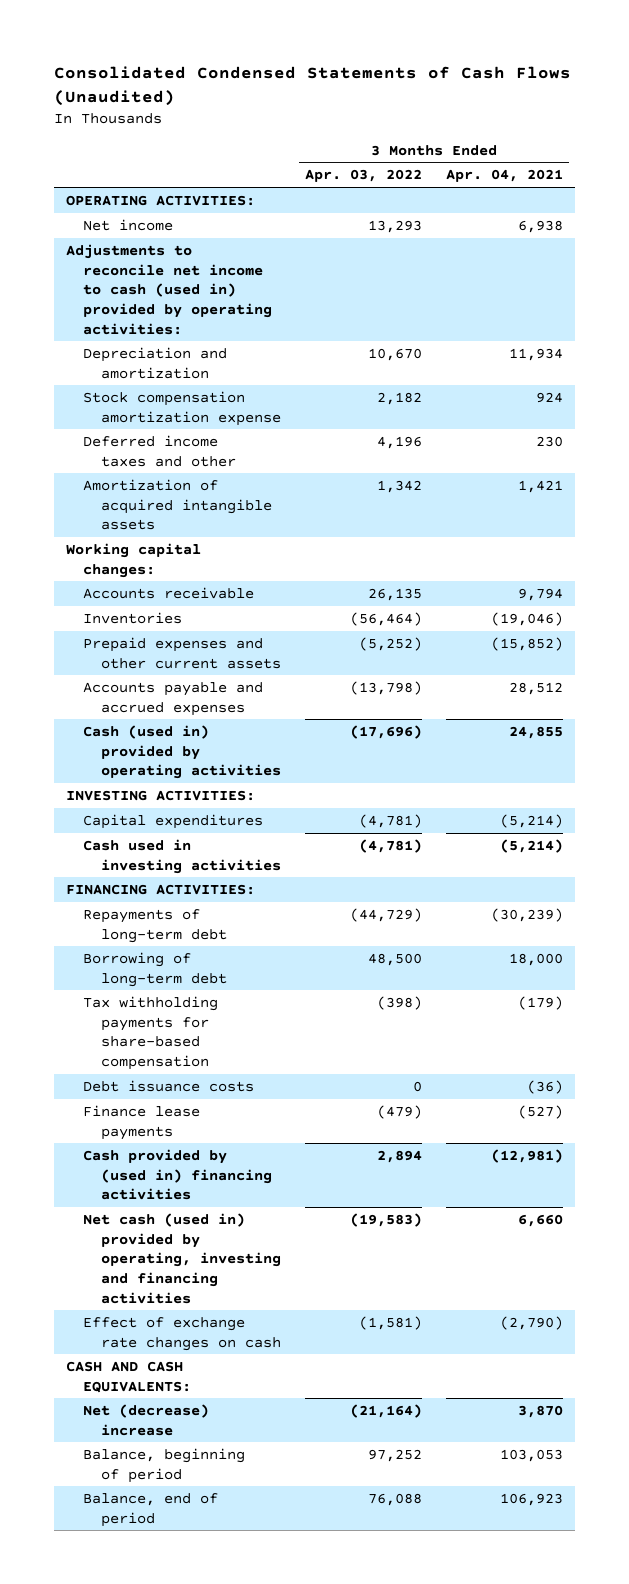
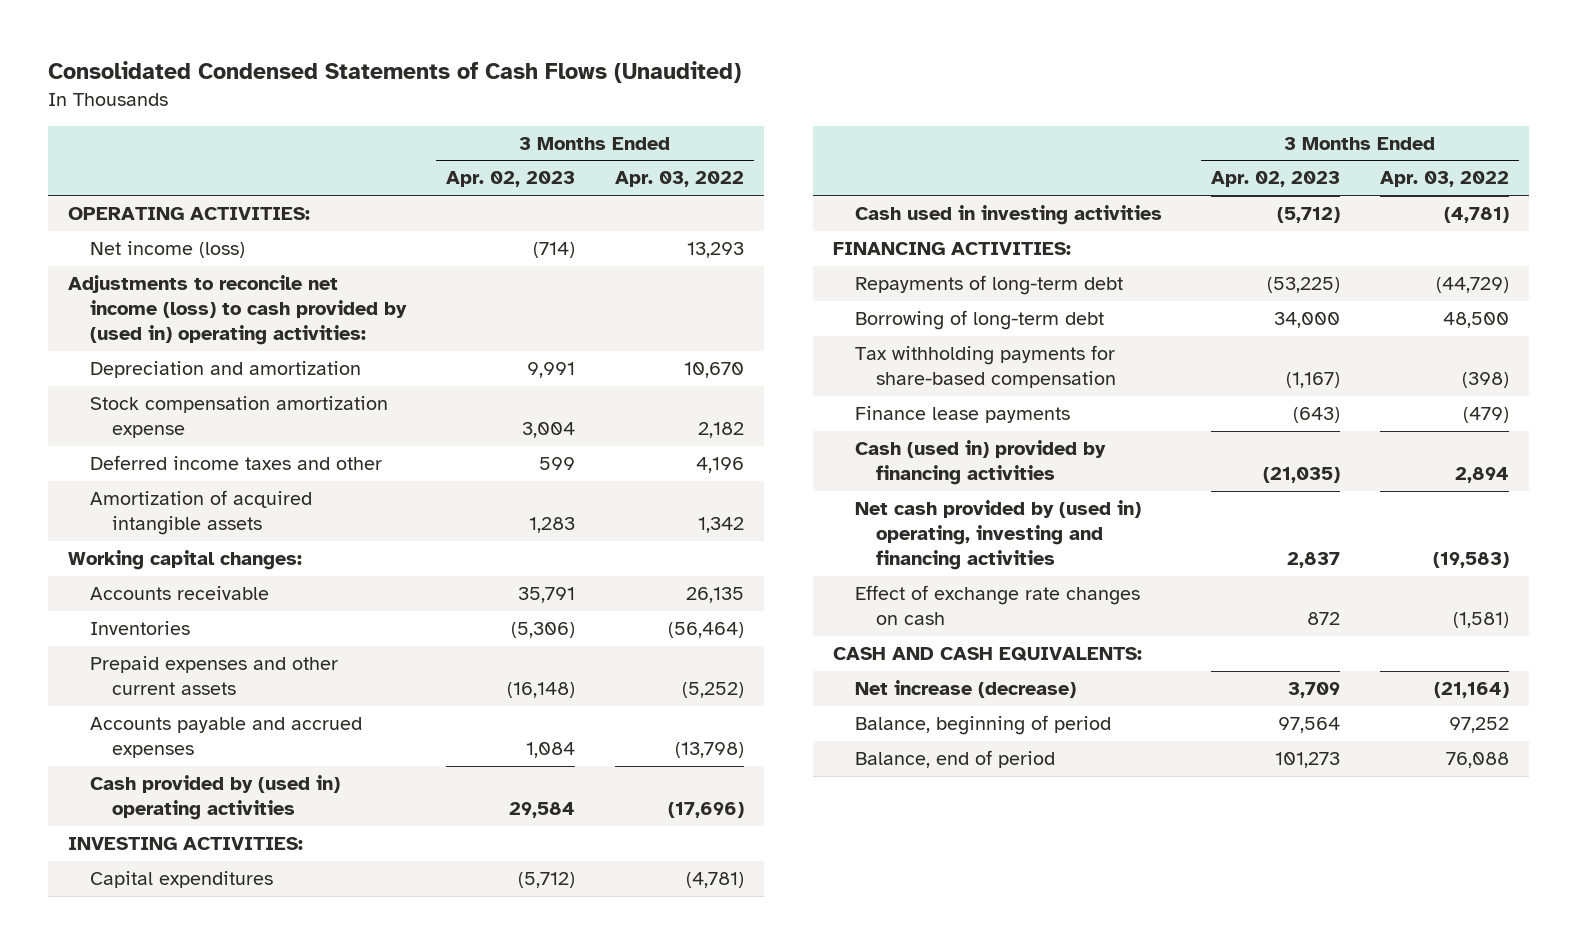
[446,169,564,183] Apr. 04, 2021 -> none
none -> [445,171,575,188] Apr. 02, 2023
[83,218,174,231] Net income -> [89,241,245,259] Net income (loss)
[65,243,273,335] Adjustments to reconcile net income to cash (used in) provided by operating activities: -> [68,275,407,346] Adjustments to reconcile net income (loss) to cash provided by (used in) operating activities:
[83,724,281,780] Cash (used in) provided by operating activities -> [89,775,340,821] Cash provided by (used in) operating activities
[83,1079,255,1092] Debt issuance costs -> none
[83,1148,272,1201] Cash provided by (used in) financing activities -> [854,440,1106,486] Cash (used in) provided by financing activities
[83,1212,281,1304] Net cash (used in) provided by operating, investing and financing activities -> [854,500,1141,571] Net cash provided by (used in) operating, investing and financing activities
[83,1403,210,1436] Net (decrease) increase -> [854,680,1076,699] Net increase (decrease)

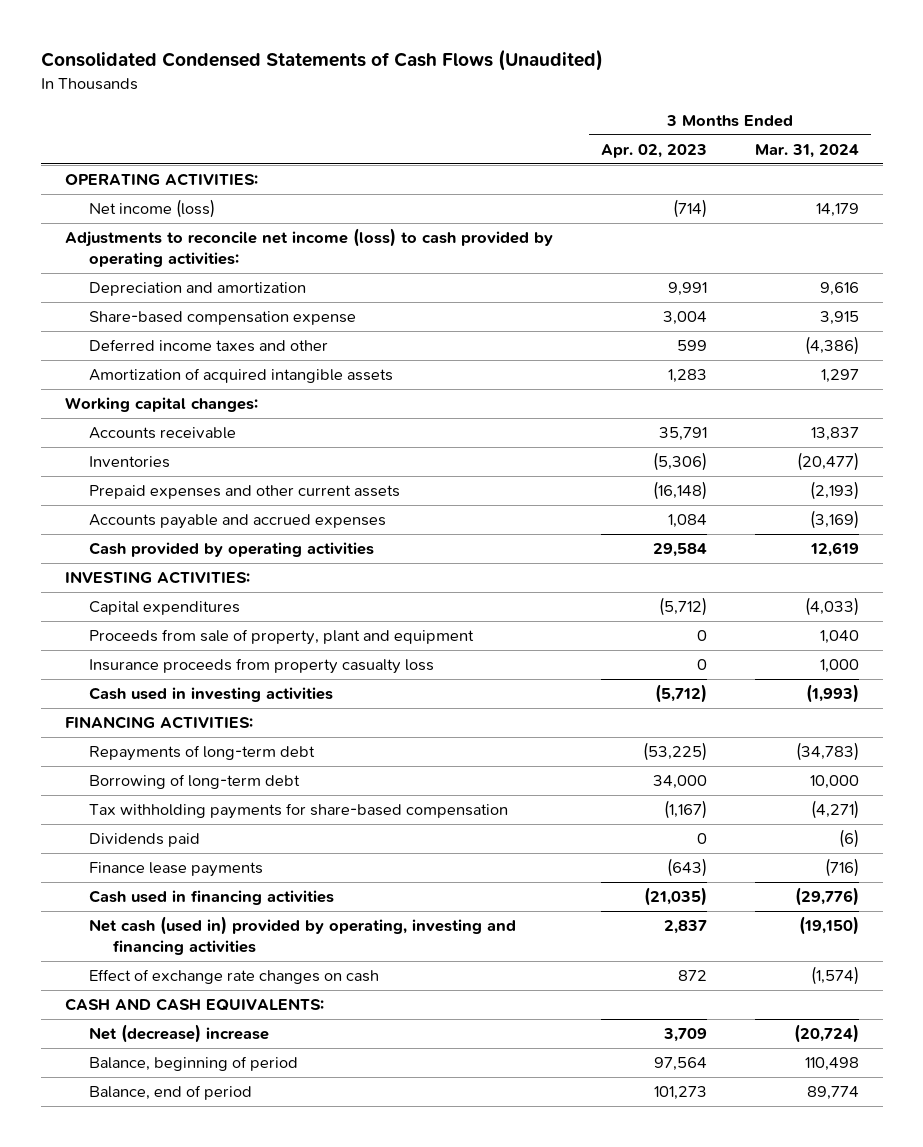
[614,171,744,188] Apr. 03, 2022 -> none
none -> [754,143,859,158] Mar. 31, 2024
[68,275,407,346] Adjustments to reconcile net income (loss) to cash provided by (used in) operating activities: -> [64,228,553,267] Adjustments to reconcile net income (loss) to cash provided by operating activities:
[89,396,388,439] Stock compensation amortization expense -> [88,311,356,326] Share-based compensation expense
[89,775,340,821] Cash provided by (used in) operating activities -> [88,542,374,558] Cash provided by operating activities
none -> [88,629,474,646] Proceeds from sale of property, plant and equipment
none -> [88,658,434,675] Insurance proceeds from property casualty loss
none -> [88,833,200,848] Dividends paid
[854,440,1106,486] Cash (used in) provided by financing activities -> [88,890,334,906] Cash used in financing activities
[854,500,1141,571] Net cash provided by (used in) operating, investing and financing activities -> [88,916,516,955] Net cash (used in) provided by operating, investing and financing activities
[854,680,1076,699] Net increase (decrease) -> [88,1024,269,1044] Net (decrease) increase

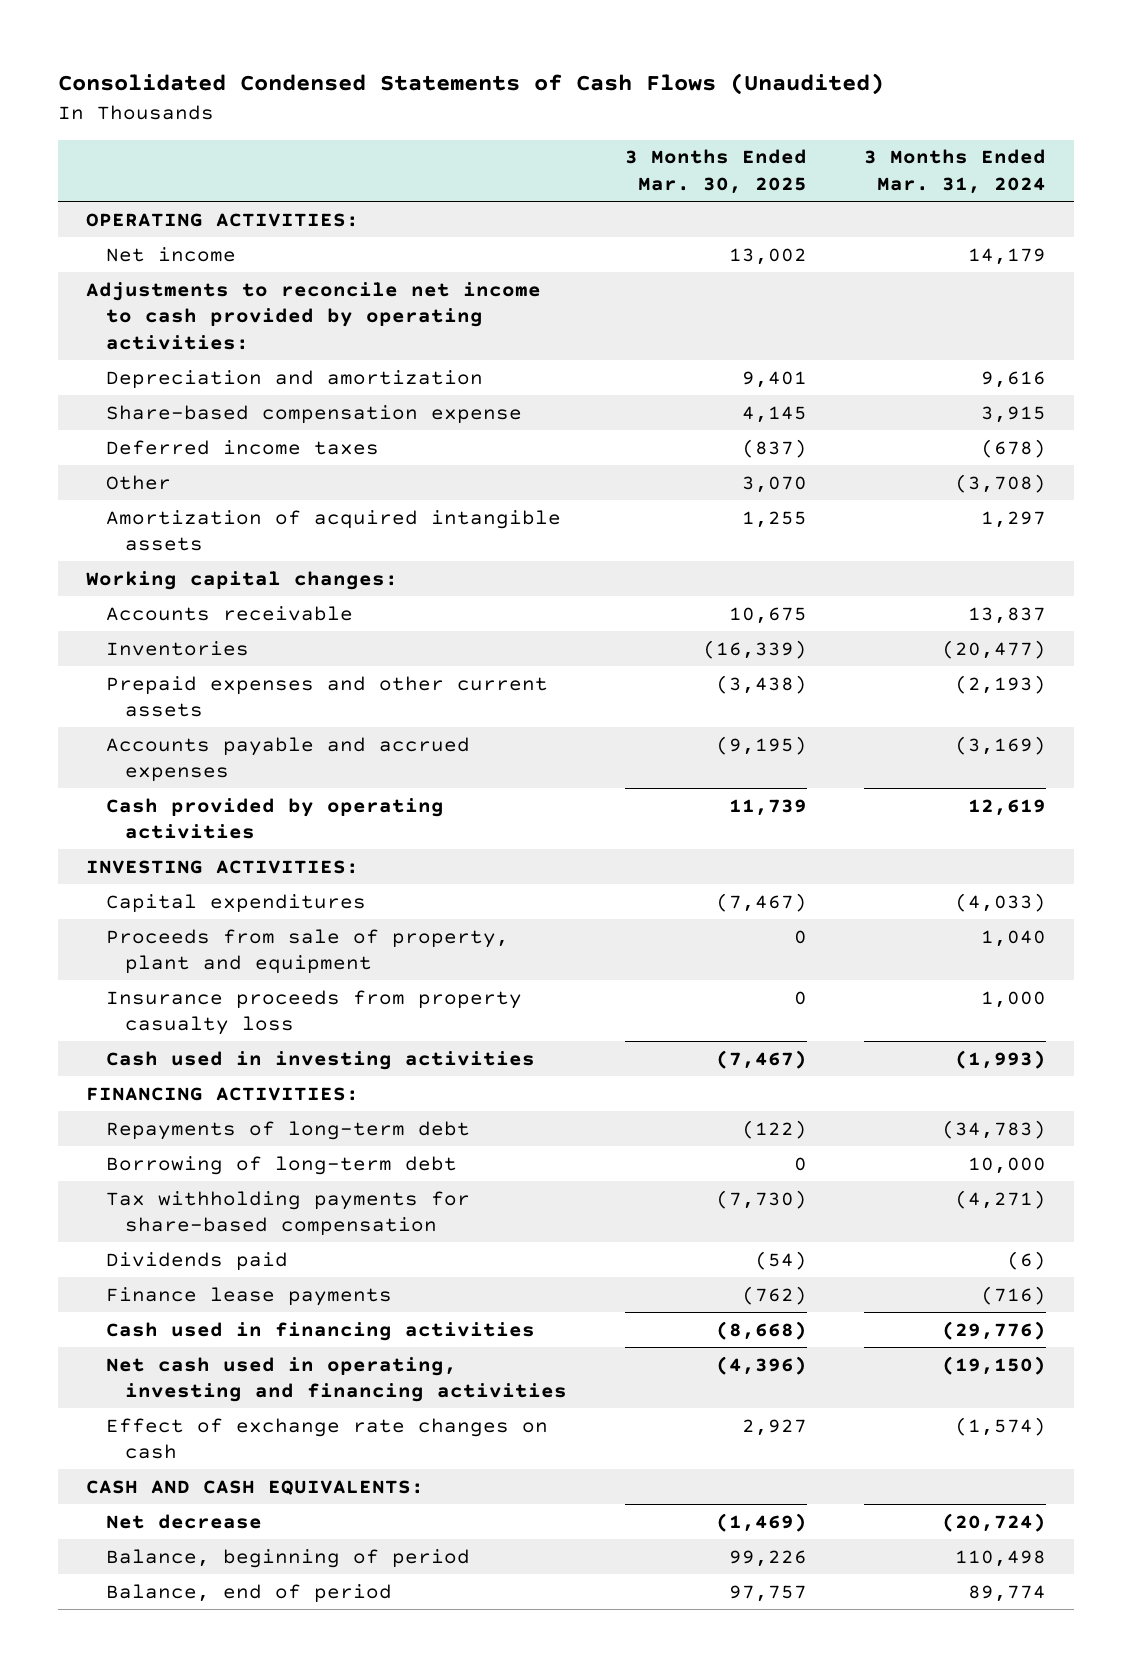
[600,143,707,158] Apr. 02, 2023 -> none
none -> [624,149,807,194] 3 Months Ended Mar. 30, 2025
[88,199,215,219] Net income (loss) -> [105,246,236,262] Net income
[64,228,553,267] Adjustments to reconcile net income (loss) to cash provided by operating activities: -> [86,281,542,350] Adjustments to reconcile net income to cash provided by operating activities:
none -> [105,439,379,455] Deferred income taxes
[88,339,328,353] Deferred income taxes and other -> [105,474,171,490] Other
[804,336,859,356] (4,386) -> [954,473,1046,493] (3,708)
[88,916,516,955] Net cash (used in) provided by operating, investing and financing activities -> [105,1356,568,1403] Net cash used in operating, investing and financing activities
[88,1024,269,1044] Net (decrease) increase -> [105,1513,262,1529] Net decrease

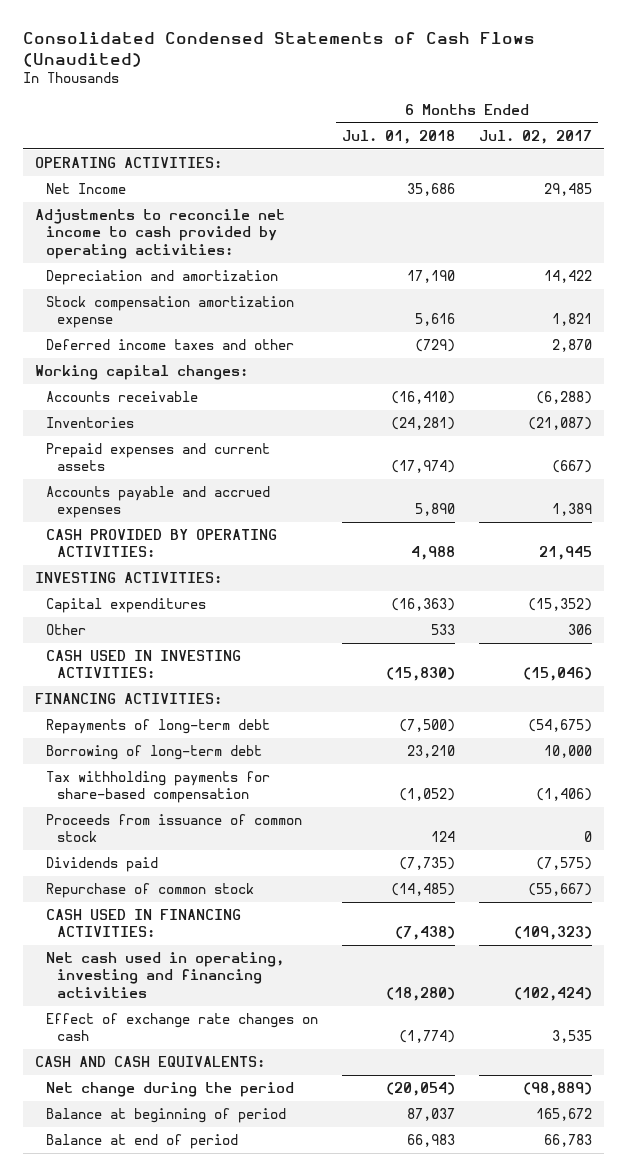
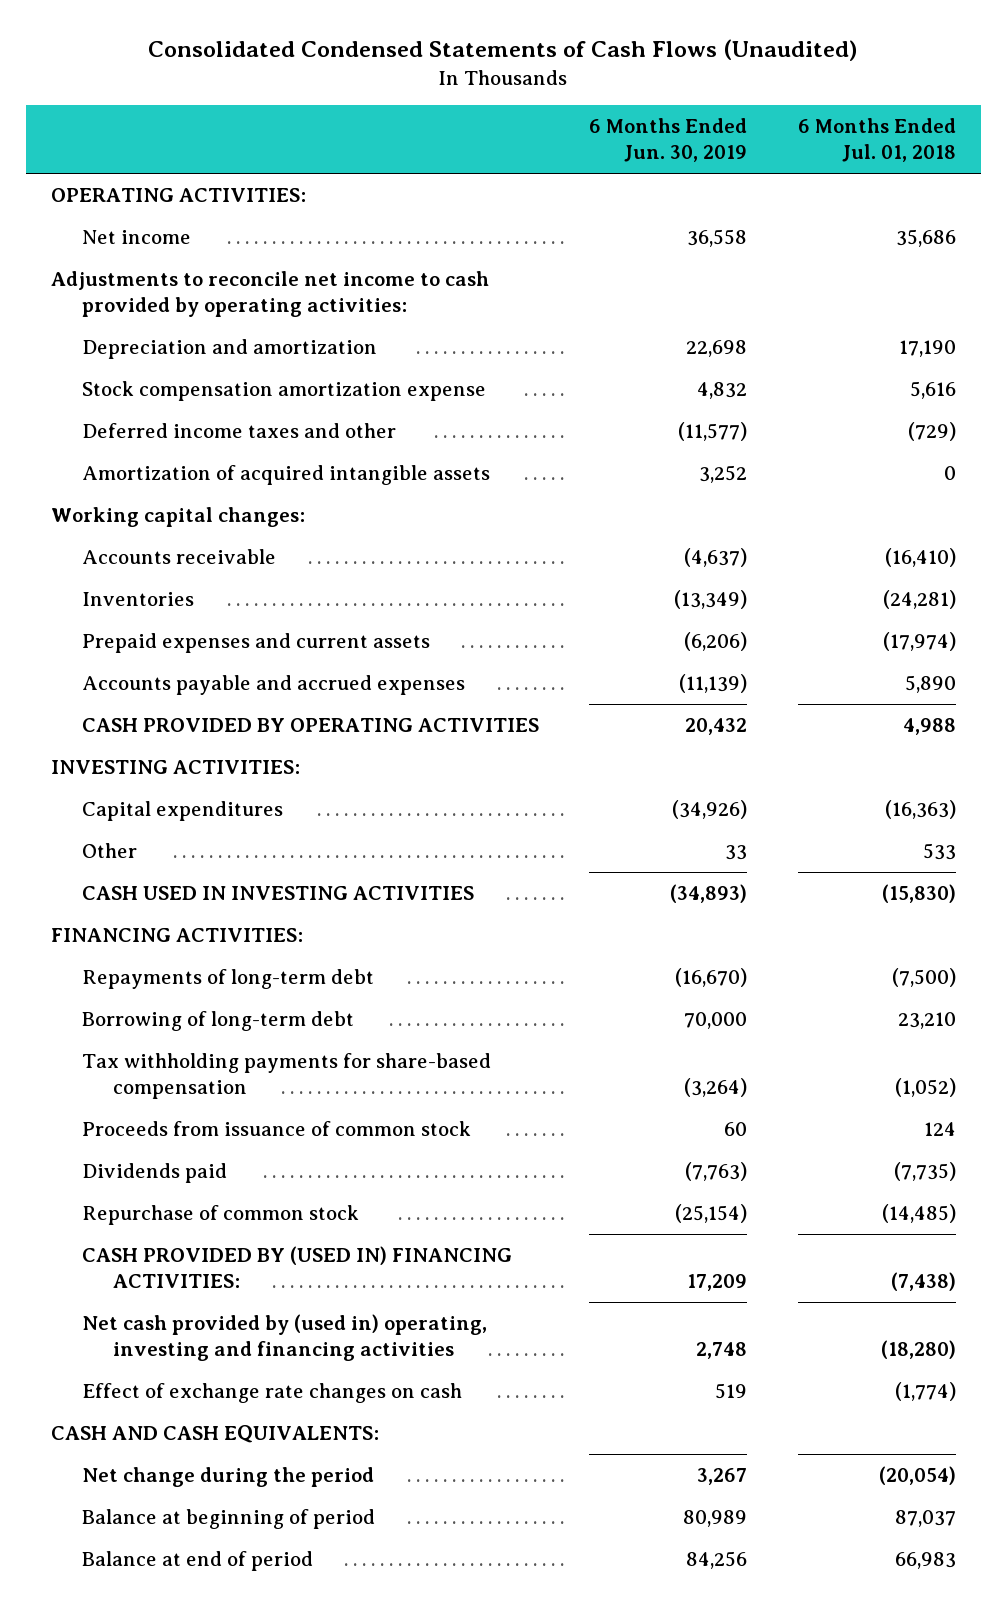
[479,129,593,144] Jul. 02, 2017 -> none
none -> [589,117,748,163] 6 Months Ended Jun. 30, 2019
[45,183,126,195] Net Income -> [82,229,192,244] Net income
none -> [82,464,491,485] Amortization of acquired intangible assets
[45,529,277,558] CASH PROVIDED BY OPERATING ACTIVITIES: -> [82,717,540,732] CASH PROVIDED BY OPERATING ACTIVITIES
[45,650,241,679] CASH USED IN INVESTING ACTIVITIES: -> [82,885,475,900] CASH USED IN INVESTING ACTIVITIES
[45,909,241,938] CASH USED IN FINANCING ACTIVITIES: -> [82,1245,513,1289] CASH PROVIDED BY (USED IN) FINANCING ACTIVITIES:
[45,952,284,998] Net cash used in operating, investing and financing activities -> [82,1313,488,1362] Net cash provided by (used in) operating, investing and financing activities

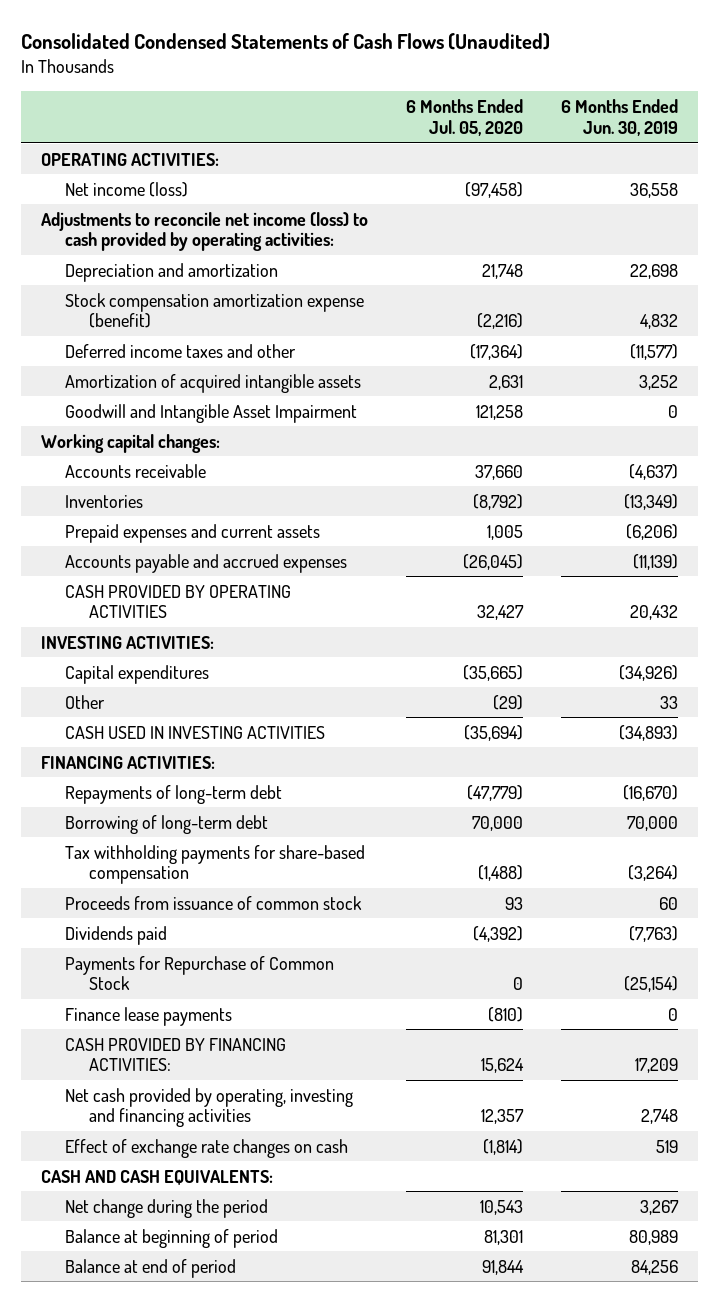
[797,117,956,163] 6 Months Ended Jul. 01, 2018 -> none
none -> [406,99,524,136] 6 Months Ended Jul. 05, 2020
[82,229,192,244] Net income -> [64,181,188,197] Net income (loss)
[50,270,489,318] Adjustments to reconcile net income to cash provided by operating activities: -> [40,211,368,252] Adjustments to reconcile net income (loss) to cash provided by operating activities:
[82,380,487,401] Stock compensation amortization expense -> [64,292,364,329] Stock compensation amortization expense (benefit)
none -> [64,403,357,423] Goodwill and Intangible Asset Impairment
[82,1204,360,1225] Repurchase of common stock -> [64,955,334,991] Payments for Repurchase of Common Stock
none -> [64,1006,232,1026] Finance lease payments
[82,1245,513,1289] CASH PROVIDED BY (USED IN) FINANCING ACTIVITIES: -> [64,1037,286,1072] CASH PROVIDED BY FINANCING ACTIVITIES:
[82,1313,488,1362] Net cash provided by (used in) operating, investing and financing activities -> [64,1087,353,1128] Net cash provided by operating, investing and financing activities

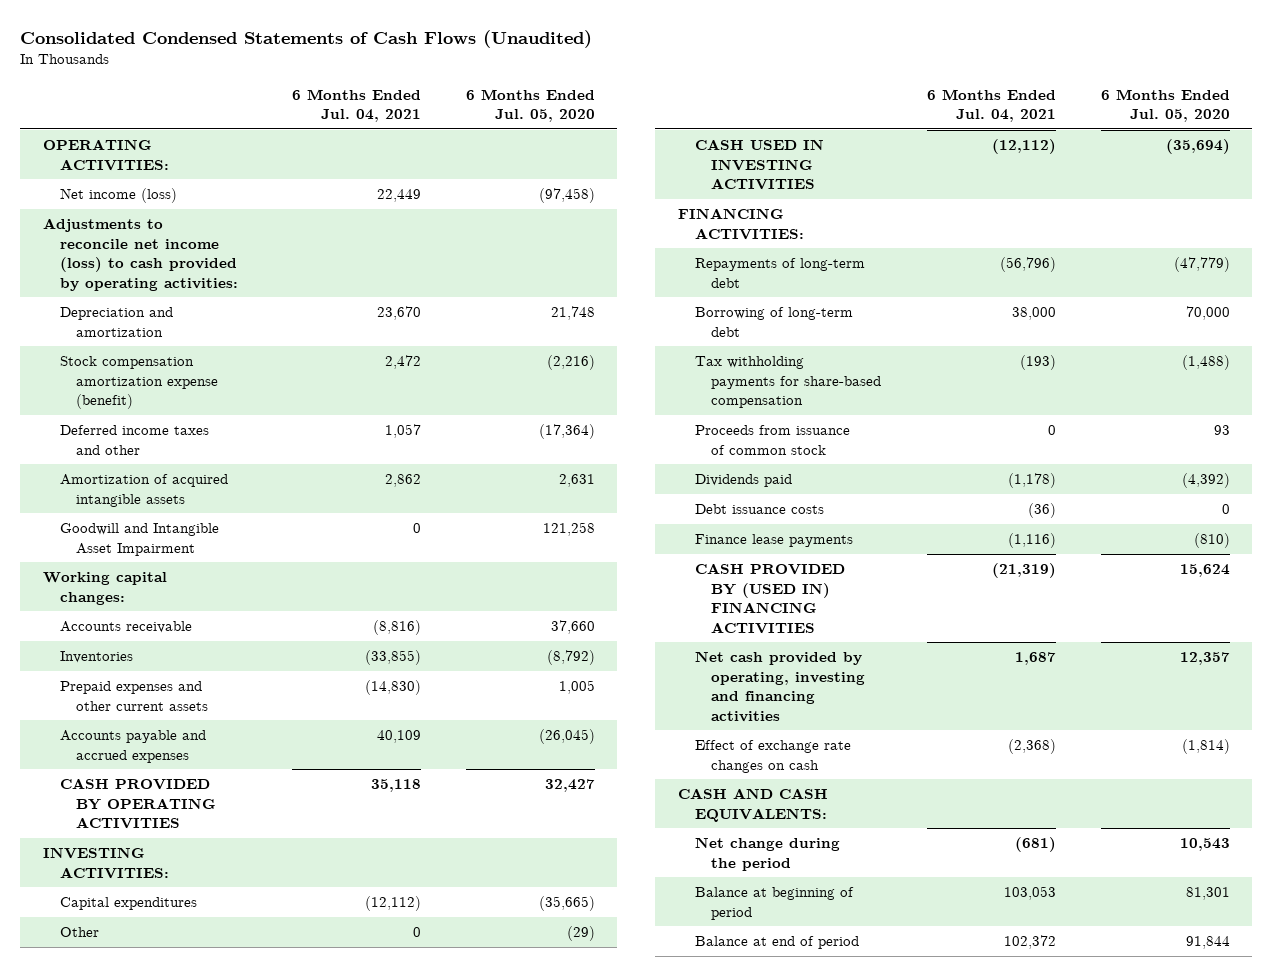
[561,99,679,136] 6 Months Ended Jun. 30, 2019 -> none
none -> [291,88,421,123] 6 Months Ended Jul. 04, 2021
[64,523,320,543] Prepaid expenses and current assets -> [59,681,209,711] Prepaid expenses and other current assets
[64,955,334,991] Payments for Repurchase of Common Stock -> none
none -> [694,504,824,515] Debt issuance costs
[64,1037,286,1072] CASH PROVIDED BY FINANCING ACTIVITIES: -> [694,563,845,634] CASH PROVIDED BY (USED IN) FINANCING ACTIVITIES

